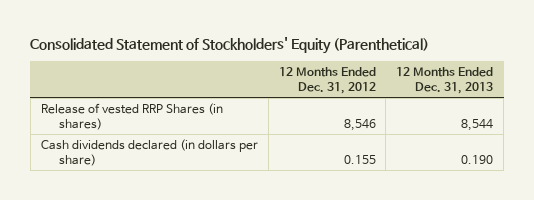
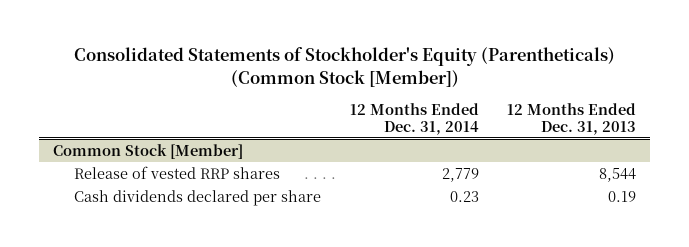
[30,37,430,55] Consolidated Statement of Stockholders' Equity (Parenthetical) -> [73,47,615,87] Consolidated Statements of Stockholder's Equity (Parentheticals) (Common Stock [Member])
[278,66,376,95] 12 Months Ended Dec. 31, 2012 -> none
none -> [349,102,479,135] 12 Months Ended Dec. 31, 2014
none -> [52,143,243,159] Common Stock [Member]
[40,102,223,131] Release of vested RRP Shares (in shares) -> [74,165,281,179] Release of vested RRP shares
[40,138,258,167] Cash dividends declared (in dollars per share) -> [74,189,322,206] Cash dividends declared per share
[461,155,494,165] 0.190 -> [608,190,637,202] 0.19

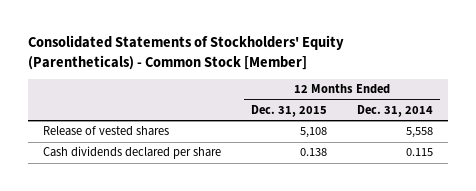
[73,47,615,87] Consolidated Statements of Stockholder's Equity (Parentheticals) (Common Stock [Member]) -> [28,35,345,70] Consolidated Statements of Stockholders' Equity (Parentheticals) - Common Stock [Member]
[507,102,637,135] 12 Months Ended Dec. 31, 2013 -> none
none -> [251,104,328,117] Dec. 31, 2015
[52,143,243,159] Common Stock [Member] -> none
[74,165,281,179] Release of vested RRP shares -> [43,126,170,137] Release of vested shares
[441,167,479,182] 2,779 -> [405,127,433,139] 5,558
[449,190,479,202] 0.23 -> [405,148,433,157] 0.115

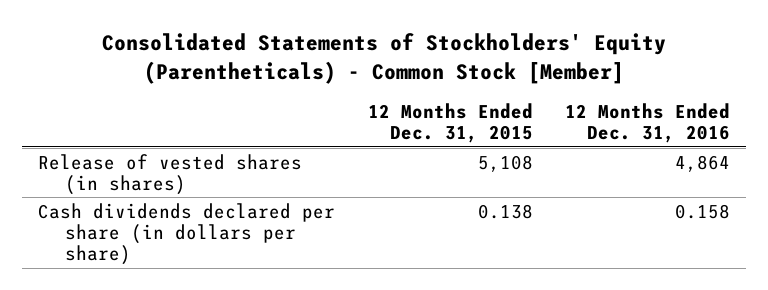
[356,104,433,117] Dec. 31, 2014 -> none
none -> [564,102,730,144] 12 Months Ended Dec. 31, 2016
[43,126,170,137] Release of vested shares -> [38,153,303,195] Release of vested shares (in shares)
[43,146,222,160] Cash dividends declared per share -> [38,202,336,265] Cash dividends declared per share (in dollars per share)

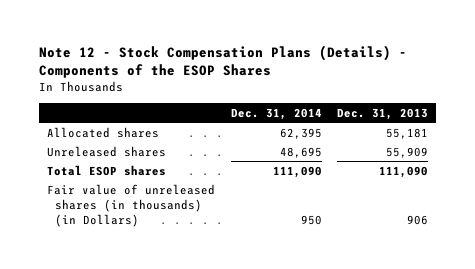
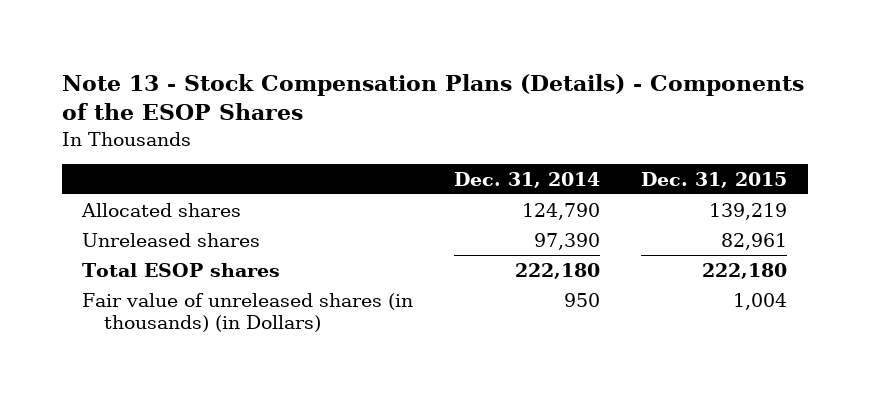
[39,45,408,79] Note 12 - Stock Compensation Plans (Details) - Components of the ESOP Shares -> [61,73,804,121] Note 13 - Stock Compensation Plans (Details) - Components of the ESOP Shares
[337,107,429,120] Dec. 31, 2013 -> none
none -> [641,172,788,189] Dec. 31, 2015
[279,127,322,139] 62,395 -> [522,202,601,220] 124,790
[279,146,322,158] 48,695 -> [534,232,601,250] 97,390
[272,165,322,178] 111,090 -> [515,262,601,279] 222,180

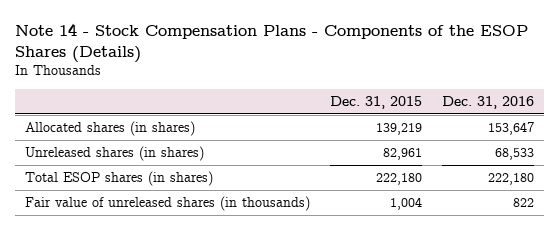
[61,73,804,121] Note 13 - Stock Compensation Plans (Details) - Components of the ESOP Shares -> [15,22,529,63] Note 14 - Stock Compensation Plans - Components of the ESOP Shares (Details)
[454,172,601,189] Dec. 31, 2014 -> none
none -> [441,95,534,109] Dec. 31, 2016
[81,202,242,217] Allocated shares -> [24,121,195,137] Allocated shares (in shares)
[82,232,261,247] Unreleased shares -> [24,146,204,162] Unreleased shares (in shares)
[82,262,281,277] Total ESOP shares -> [24,171,213,187] Total ESOP shares (in shares)
[82,292,414,332] Fair value of unreleased shares (in thousands) (in Dollars) -> [24,196,310,212] Fair value of unreleased shares (in thousands)

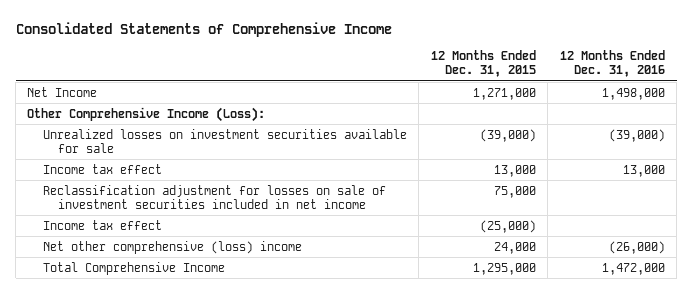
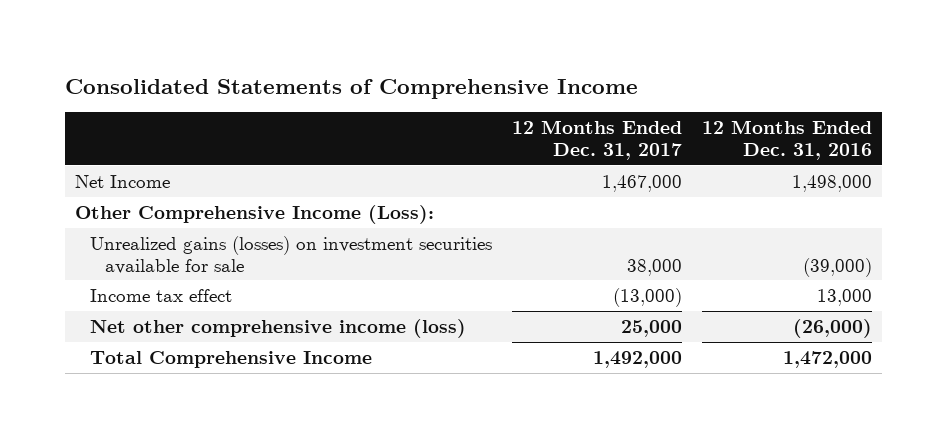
[430,50,536,78] 12 Months Ended Dec. 31, 2015 -> none
none -> [511,120,682,160] 12 Months Ended Dec. 31, 2017
[42,128,407,153] Unrealized losses on investment securities available for sale -> [89,235,492,274] Unrealized gains (losses) on investment securities available for sale
[42,184,386,209] Reclassification adjustment for losses on sale of investment securities included in net income -> none
[42,219,162,230] Income tax effect -> none
[42,240,302,254] Net other comprehensive (loss) income -> [89,318,466,338] Net other comprehensive income (loss)

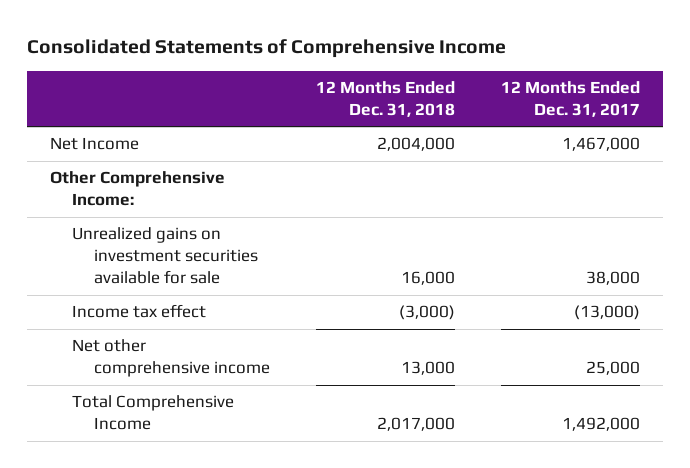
[702,120,873,160] 12 Months Ended Dec. 31, 2016 -> none
none -> [316,81,456,118] 12 Months Ended Dec. 31, 2018
[74,204,434,224] Other Comprehensive Income (Loss): -> [49,171,225,207] Other Comprehensive Income:
[89,235,492,274] Unrealized gains (losses) on investment securities available for sale -> [71,227,258,285] Unrealized gains on investment securities available for sale
[89,318,466,338] Net other comprehensive income (loss) -> [71,339,270,378] Net other comprehensive income

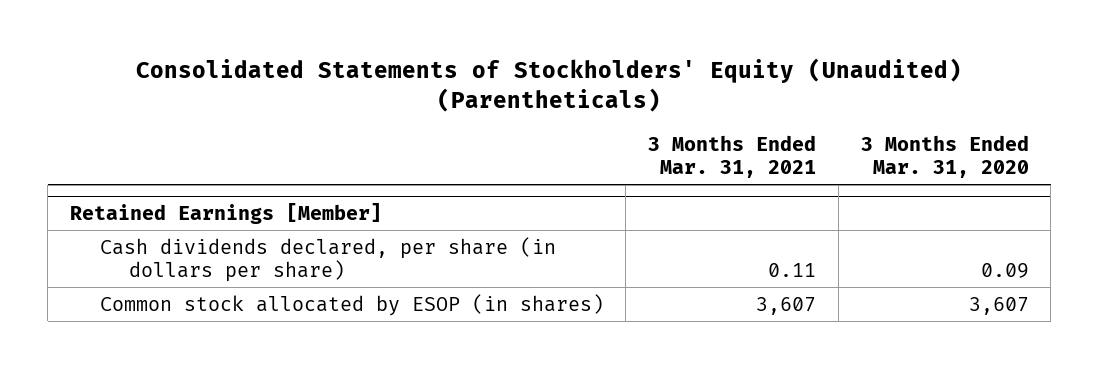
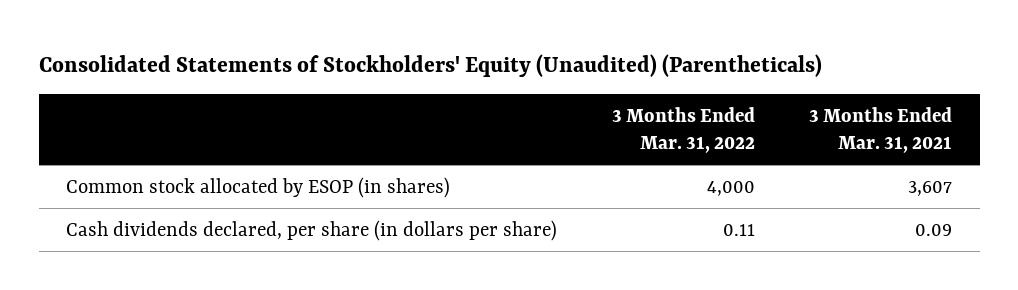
[860,134,1029,179] 3 Months Ended Mar. 31, 2020 -> none
none -> [611,106,755,154] 3 Months Ended Mar. 31, 2022
[70,203,383,225] Retained Earnings [Member] -> none
[99,236,556,283] Cash dividends declared, per share (in dollars per share) -> none
none -> [66,219,558,241] Cash dividends declared, per share (in dollars per share)

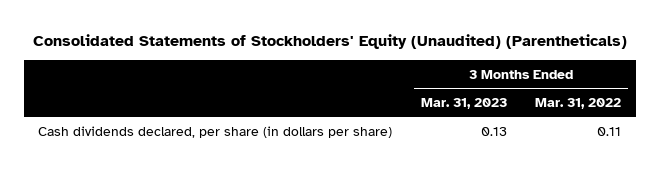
[809,106,953,154] 3 Months Ended Mar. 31, 2021 -> none
none -> [420,98,507,110] Mar. 31, 2023
[66,176,451,198] Common stock allocated by ESOP (in shares) -> none

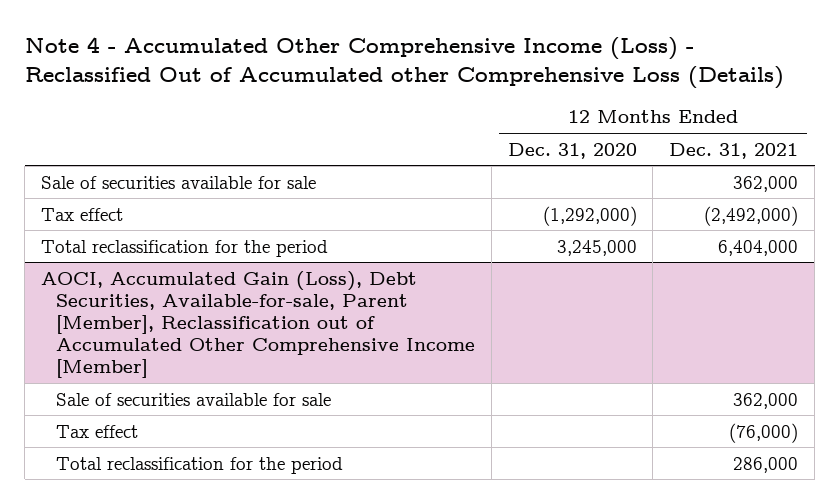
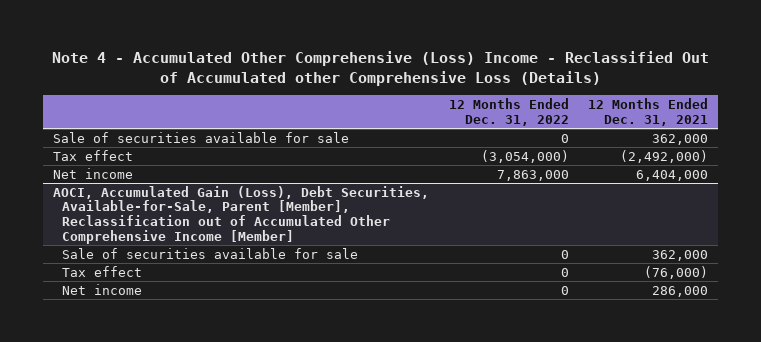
[24,37,784,90] Note 4 - Accumulated Other Comprehensive Income (Loss) - Reclassified Out of Accumulated other Comprehensive Loss (Details) -> [51,51,709,86] Note 4 - Accumulated Other Comprehensive (Loss) Income - Reclassified Out of Accumulated other Comprehensive Loss (Details)
[507,142,637,159] Dec. 31, 2020 -> none
none -> [448,98,569,126] 12 Months Ended Dec. 31, 2022
[41,239,329,257] Total reclassification for the period -> [53,167,134,179] Net income
[41,270,475,379] AOCI, Accumulated Gain (Loss), Debt Securities, Available-for-sale, Parent [Member], Reclassification out of Accumulated Other Comprehensive Income [Member] -> [53,185,430,245] AOCI, Accumulated Gain (Loss), Debt Securities, Available-for-Sale, Parent [Member], Reclassification out of Accumulated Other Comprehensive Income [Member]
[55,456,343,474] Total reclassification for the period -> [62,283,143,295] Net income

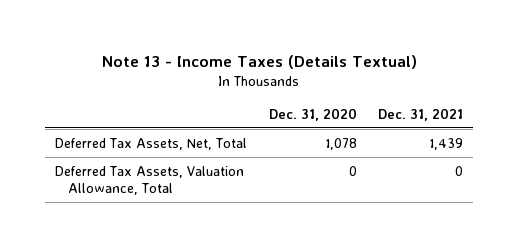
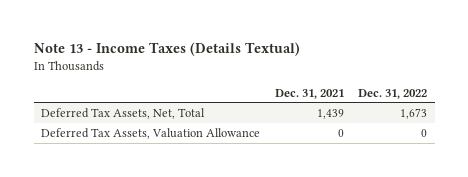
[268,107,357,121] Dec. 31, 2020 -> none
none -> [358,88,428,99] Dec. 31, 2022
[55,165,245,196] Deferred Tax Assets, Valuation Allowance, Total -> [40,127,260,139] Deferred Tax Assets, Valuation Allowance

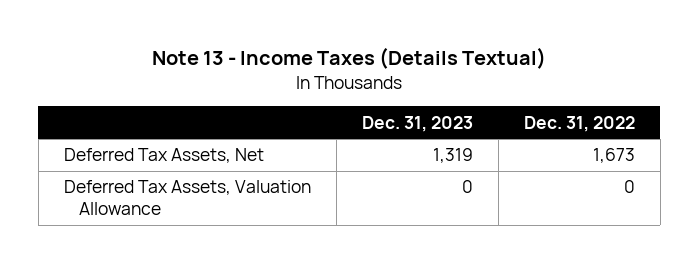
[274,88,344,99] Dec. 31, 2021 -> none
none -> [361,115,473,132] Dec. 31, 2023
[40,107,205,119] Deferred Tax Assets, Net, Total -> [63,148,264,164] Deferred Tax Assets, Net

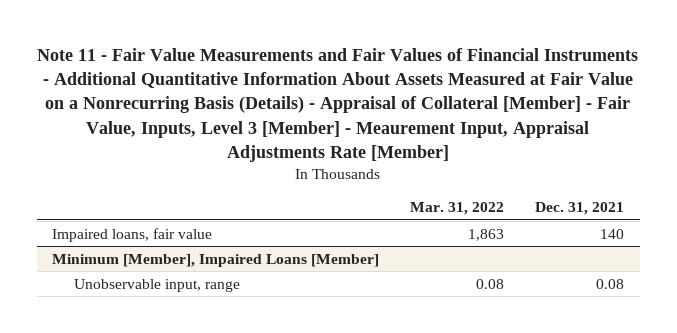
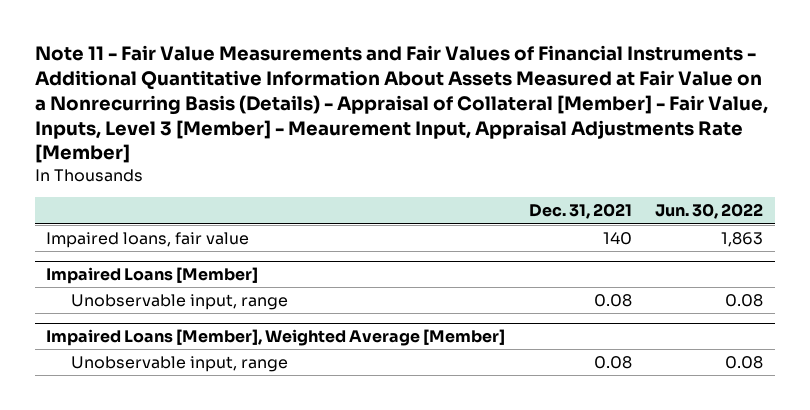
[410,202,505,216] Mar. 31, 2022 -> none
none -> [655,203,764,220] Jun. 30, 2022
[52,253,380,267] Minimum [Member], Impaired Loans [Member] -> [46,267,259,285] Impaired Loans [Member]
none -> [46,329,506,347] Impaired Loans [Member], Weighted Average [Member]
none -> [71,356,289,373] Unobservable input, range

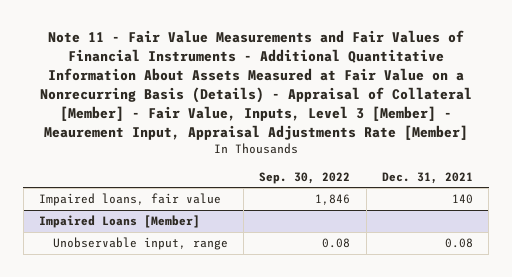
[655,203,764,220] Jun. 30, 2022 -> none
none -> [259,171,351,184] Sep. 30, 2022
[46,329,506,347] Impaired Loans [Member], Weighted Average [Member] -> none
[71,356,289,373] Unobservable input, range -> none

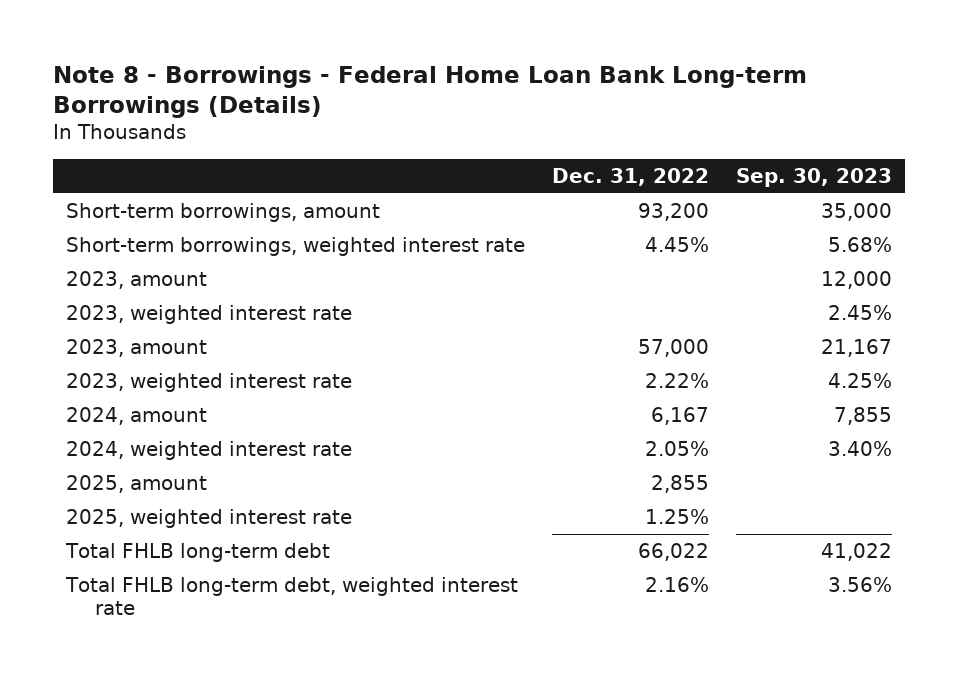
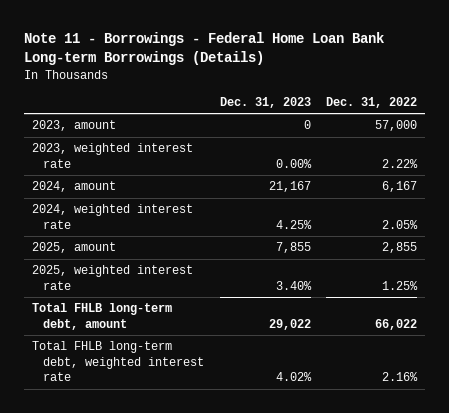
[52,66,807,119] Note 8 - Borrowings - Federal Home Loan Bank Long-term Borrowings (Details) -> [24,32,385,66] Note 11 - Borrowings - Federal Home Loan Bank Long-term Borrowings (Details)
[735,168,892,188] Sep. 30, 2023 -> none
none -> [219,97,311,109] Dec. 31, 2023
[66,203,381,223] Short-term borrowings, amount -> none
[66,237,526,257] Short-term borrowings, weighted interest rate -> none
[66,271,208,290] 2023, amount -> none
[66,305,353,325] 2023, weighted interest rate -> none
[65,543,331,563] Total FHLB long-term debt -> [31,303,172,330] Total FHLB long-term debt, amount

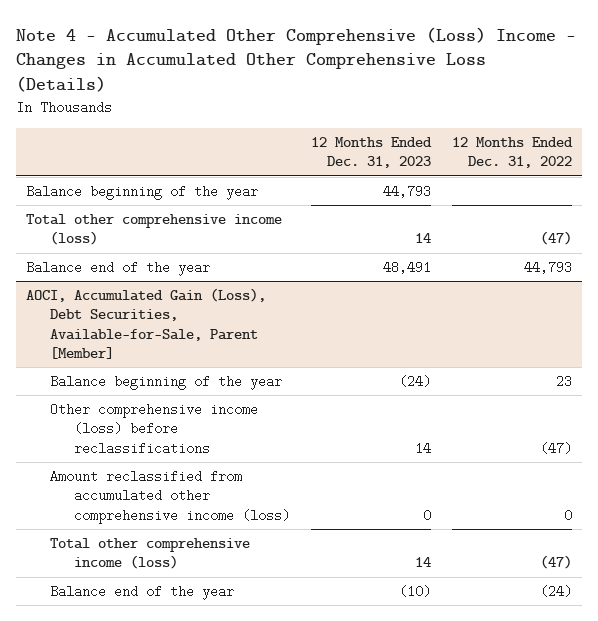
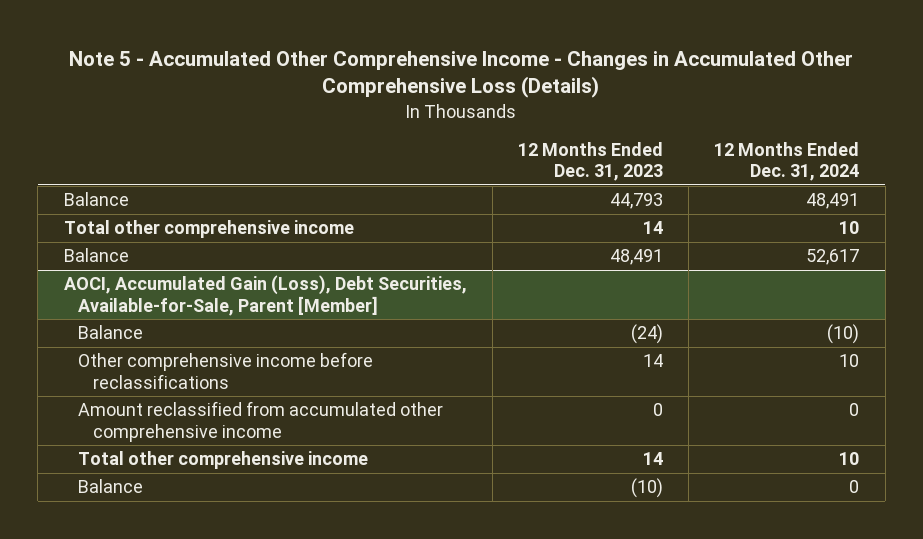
[15,26,576,93] Note 4 - Accumulated Other Comprehensive (Loss) Income - Changes in Accumulated Other Comprehensive Loss (Details) -> [69,50,854,99] Note 5 - Accumulated Other Comprehensive Income - Changes in Accumulated Other Comprehensive Loss (Details)
[451,137,573,169] 12 Months Ended Dec. 31, 2022 -> none
none -> [714,141,860,182] 12 Months Ended Dec. 31, 2024
[26,184,259,200] Balance beginning of the year -> [63,192,129,207] Balance
[26,213,283,246] Total other comprehensive income (loss) -> [63,220,354,239] Total other comprehensive income
[26,260,211,276] Balance end of the year -> [63,248,129,263] Balance
[49,374,282,390] Balance beginning of the year -> [78,325,144,340] Balance
[49,402,258,455] Other comprehensive income (loss) before reclassifications -> [78,352,374,389] Other comprehensive income before reclassifications
[49,469,290,524] Amount reclassified from accumulated other comprehensive income (loss) -> [78,401,444,442] Amount reclassified from accumulated other comprehensive income
[49,537,250,570] Total other comprehensive income (loss) -> [78,451,369,470] Total other comprehensive income
[49,584,234,600] Balance end of the year -> [78,479,144,494] Balance

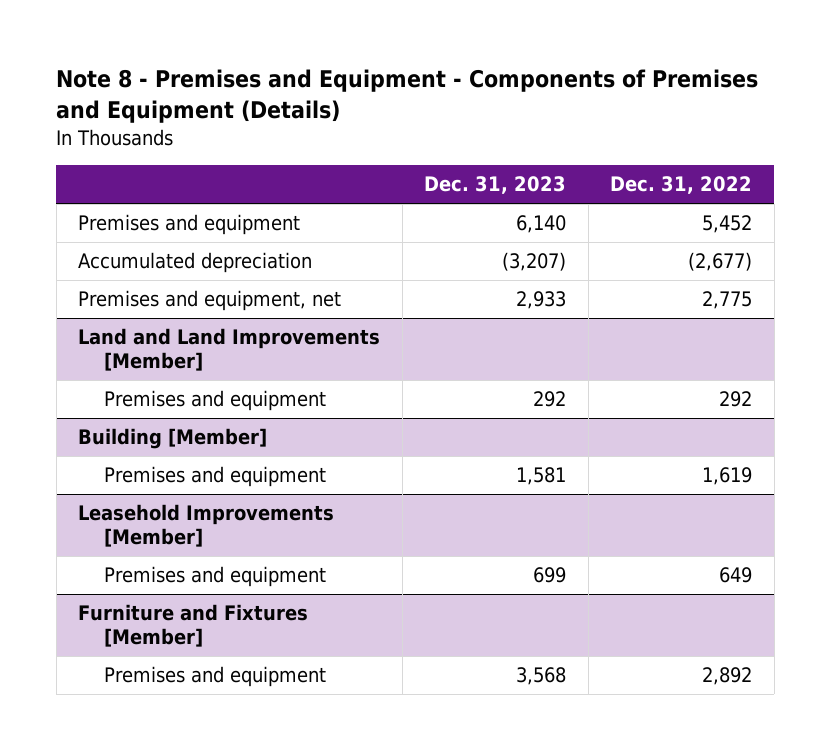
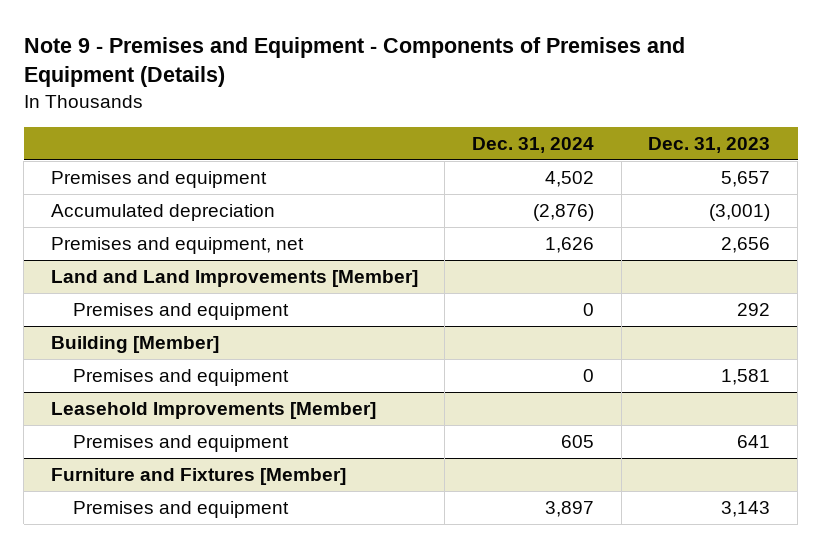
[56,69,759,124] Note 8 - Premises and Equipment - Components of Premises and Equipment (Details) -> [23,36,685,88] Note 9 - Premises and Equipment - Components of Premises and Equipment (Details)
[610,176,753,195] Dec. 31, 2022 -> none
none -> [472,136,595,153] Dec. 31, 2024
[516,215,567,234] 6,140 -> [721,171,771,188] 5,657
[502,252,567,272] (3,207) -> [709,204,771,222] (3,001)
[516,291,567,310] 2,933 -> [721,237,771,254] 2,656
[533,567,567,584] 699 -> [737,435,771,449] 641
[516,667,567,686] 3,568 -> [721,501,771,518] 3,143

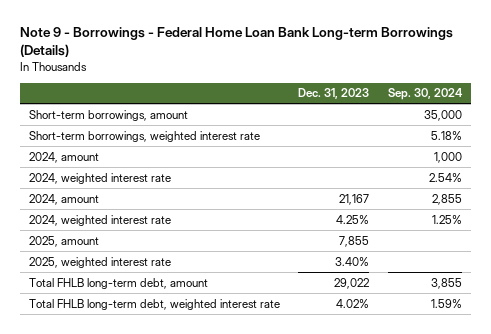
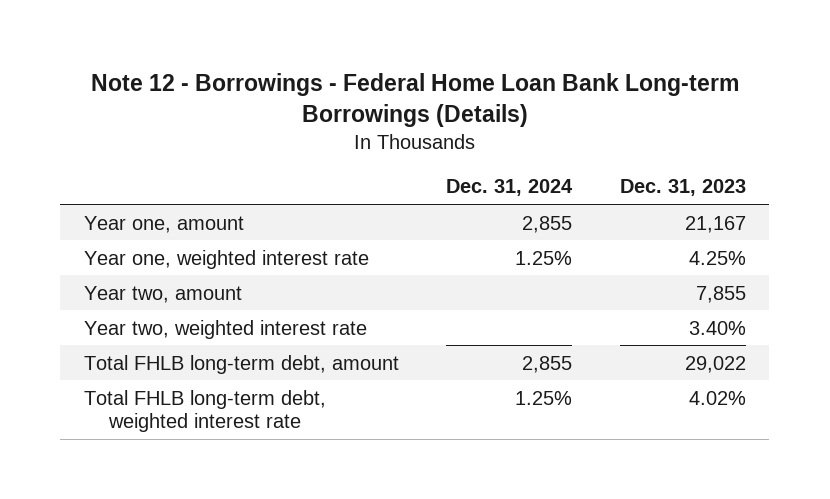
[19,27,453,58] Note 9 - Borrowings - Federal Home Loan Bank Long-term Borrowings (Details) -> [90,73,739,128] Note 12 - Borrowings - Federal Home Loan Bank Long-term Borrowings (Details)
[387,88,463,101] Sep. 30, 2024 -> none
none -> [446,179,574,197] Dec. 31, 2024
[28,109,188,121] Short-term borrowings, amount -> none
[28,130,260,142] Short-term borrowings, weighted interest rate -> none
[28,151,99,163] 2024, amount -> none
[28,172,171,184] 2024, weighted interest rate -> none
[28,193,99,205] 2024, amount -> [84,215,245,233] Year one, amount
[28,214,171,226] 2024, weighted interest rate -> [84,249,370,269] Year one, weighted interest rate
[28,235,99,247] 2025, amount -> [84,285,243,303] Year two, amount
[28,256,171,268] 2025, weighted interest rate -> [84,319,368,339] Year two, weighted interest rate

